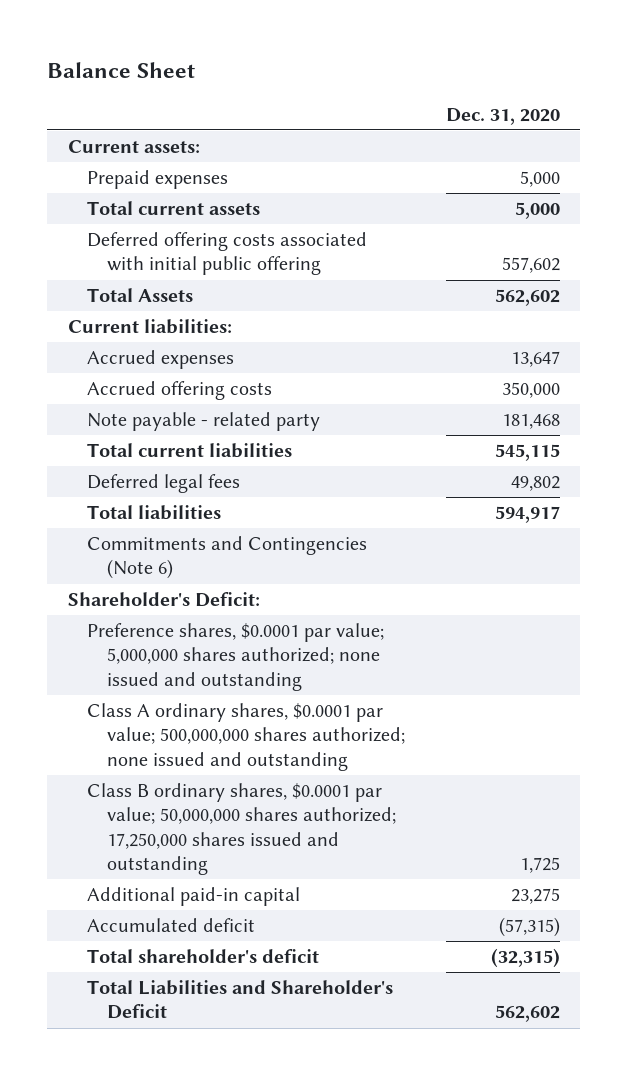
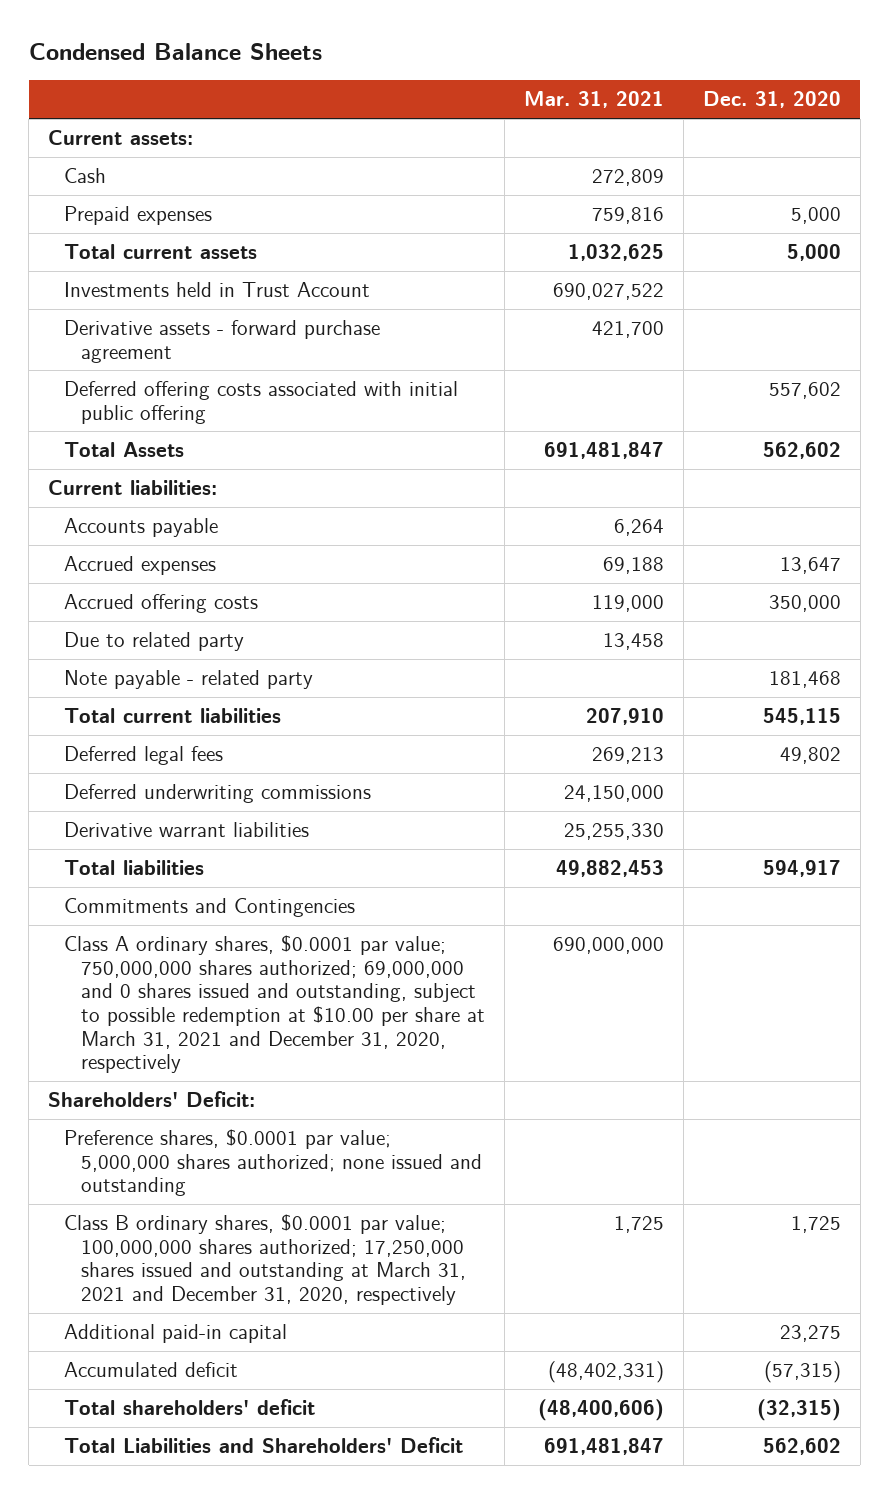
[47,62,196,79] Balance Sheet -> [28,43,322,61] Condensed Balance Sheets
none -> [523,91,664,109] Mar. 31, 2021
none -> [64,167,107,183] Cash
none -> [64,281,371,297] Investments held in Trust Account
none -> [64,319,381,363] Derivative assets - forward purchase agreement
none -> [64,517,219,537] Accounts payable
none -> [64,631,245,651] Due to related party
none -> [64,783,372,803] Deferred underwriting commissions
none -> [64,821,310,837] Derivative warrant liabilities
[87,536,368,580] Commitments and Contingencies (Note 6) -> [64,897,356,917] Commitments and Contingencies
none -> [64,934,485,1074] Class A ordinary shares, $0.0001 par value; 750,000,000 shares authorized; 69,000,000 and 0 shares issued and outstanding, subject to possible redemption at $10.00 per share at March 31, 2021 and December 31, 2020, respectively
[67,592,260,608] Shareholder's Deficit: -> [48,1090,256,1107] Shareholders' Deficit:
[87,703,405,771] Class A ordinary shares, $0.0001 par value; 500,000,000 shares authorized; none issued and outstanding -> none
[87,783,396,875] Class B ordinary shares, $0.0001 par value; 50,000,000 shares authorized; 17,250,000 shares issued and outstanding -> [64,1213,466,1306] Class B ordinary shares, $0.0001 par value; 100,000,000 shares authorized; 17,250,000 shares issued and outstanding at March 31, 2021 and December 31, 2020, respectively
[87,949,320,964] Total shareholder's deficit -> [64,1398,316,1415] Total shareholders' deficit
[87,980,394,1020] Total Liabilities and Shareholder's Deficit -> [64,1436,464,1453] Total Liabilities and Shareholders' Deficit

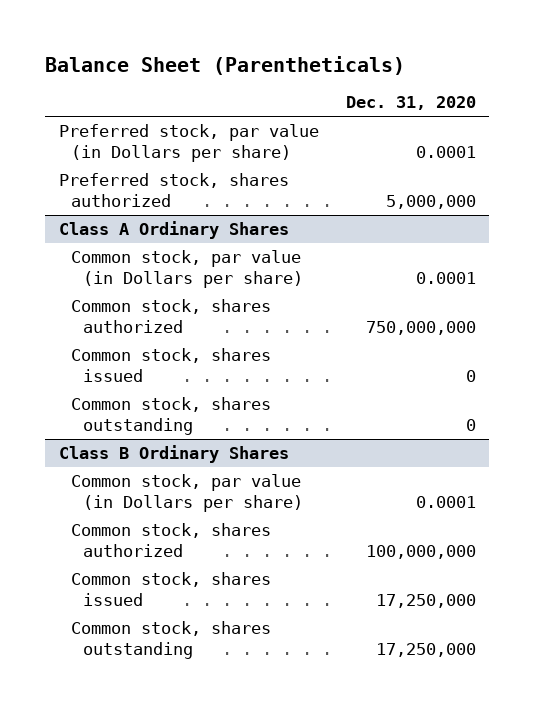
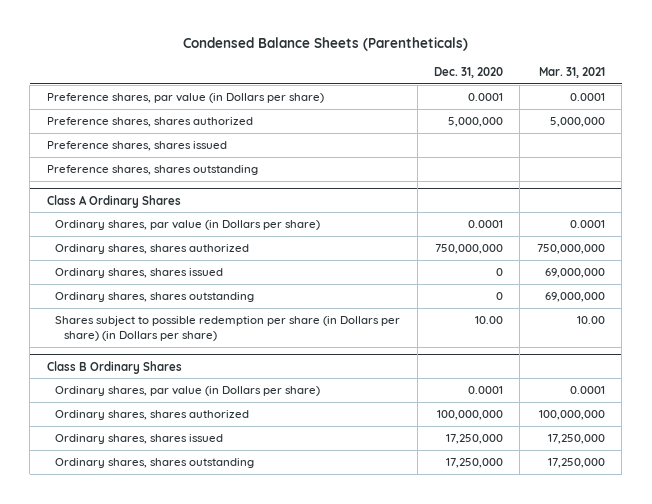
[45,55,406,75] Balance Sheet (Parentheticals) -> [182,37,468,52] Condensed Balance Sheets (Parentheticals)
none -> [538,66,605,78] Mar. 31, 2021
[58,124,319,163] Preferred stock, par value (in Dollars per share) -> [46,93,324,104] Preference shares, par value (in Dollars per share)
[58,173,289,208] Preferred stock, shares authorized -> [46,117,253,128] Preference shares, shares authorized
none -> [46,141,227,152] Preference shares, shares issued
none -> [46,165,258,176] Preference shares, shares outstanding
[70,250,303,289] Common stock, par value (in Dollars per share) -> [55,220,321,231] Ordinary shares, par value (in Dollars per share)
[70,299,271,334] Common stock, shares authorized -> [55,244,250,255] Ordinary shares, shares authorized
[70,348,271,383] Common stock, shares issued -> [55,268,224,279] Ordinary shares, shares issued
[70,397,271,436] Common stock, shares outstanding -> [55,292,255,303] Ordinary shares, shares outstanding
none -> [55,316,401,342] Shares subject to possible redemption per share (in Dollars per share) (in Dollars per share)
[70,474,303,513] Common stock, par value (in Dollars per share) -> [55,386,321,397] Ordinary shares, par value (in Dollars per share)
[70,523,271,558] Common stock, shares authorized -> [55,410,250,421] Ordinary shares, shares authorized
[70,572,271,607] Common stock, shares issued -> [55,434,224,445] Ordinary shares, shares issued
[70,621,271,660] Common stock, shares outstanding -> [55,458,255,469] Ordinary shares, shares outstanding

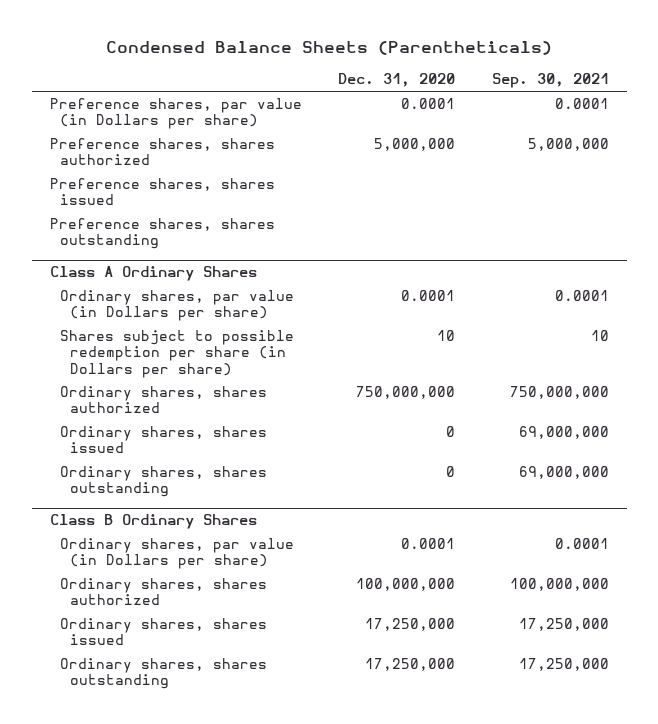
[538,66,605,78] Mar. 31, 2021 -> none
none -> [491,73,609,89] Sep. 30, 2021
none -> [60,330,295,378] Shares subject to possible redemption per share (in Dollars per share)
[55,316,401,342] Shares subject to possible redemption per share (in Dollars per share) (in Dollars per share) -> none

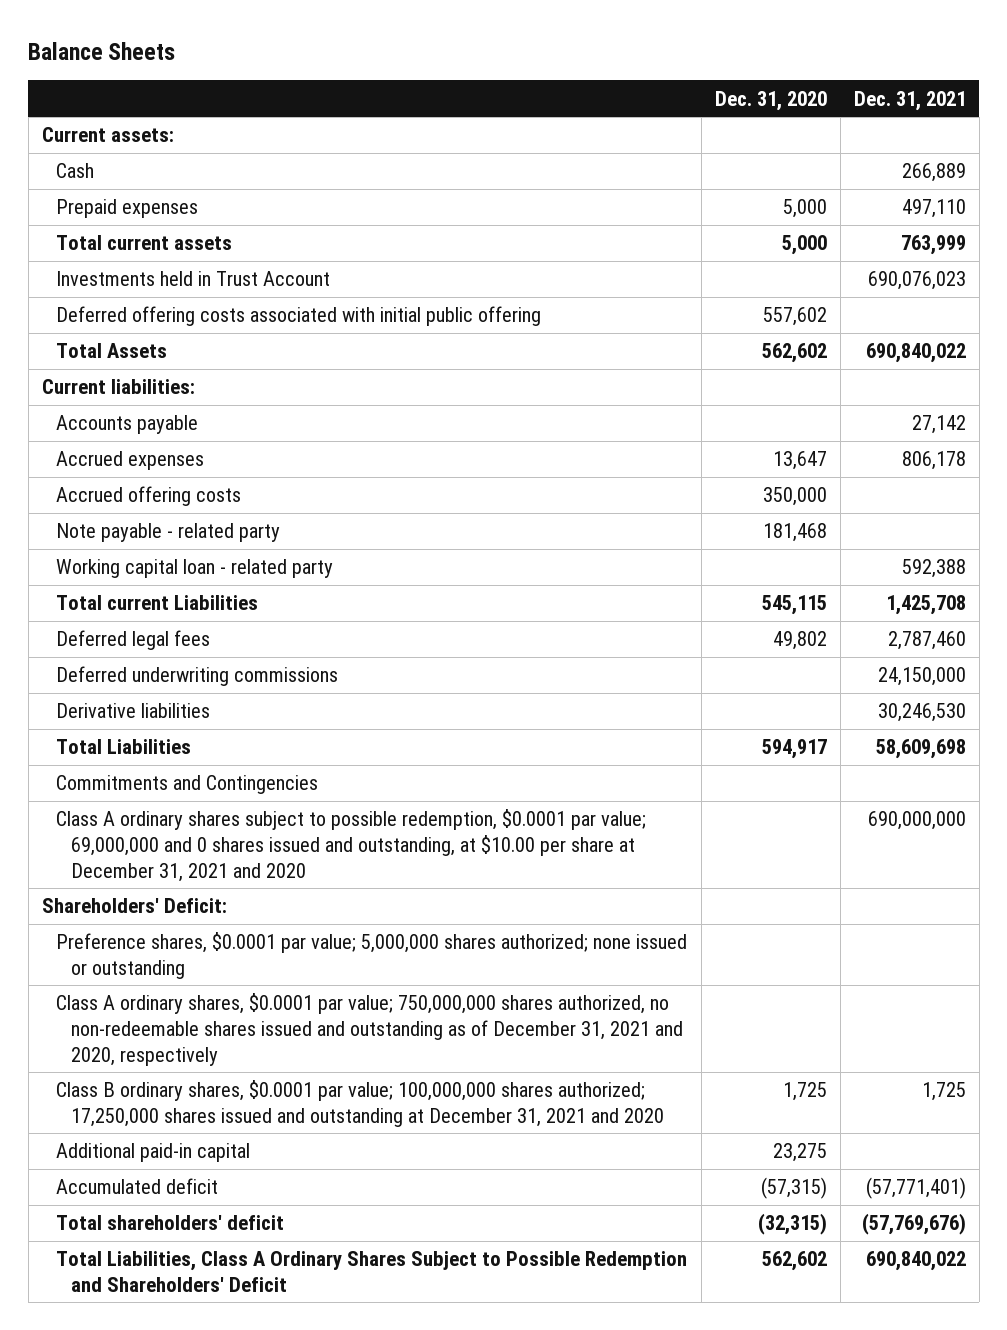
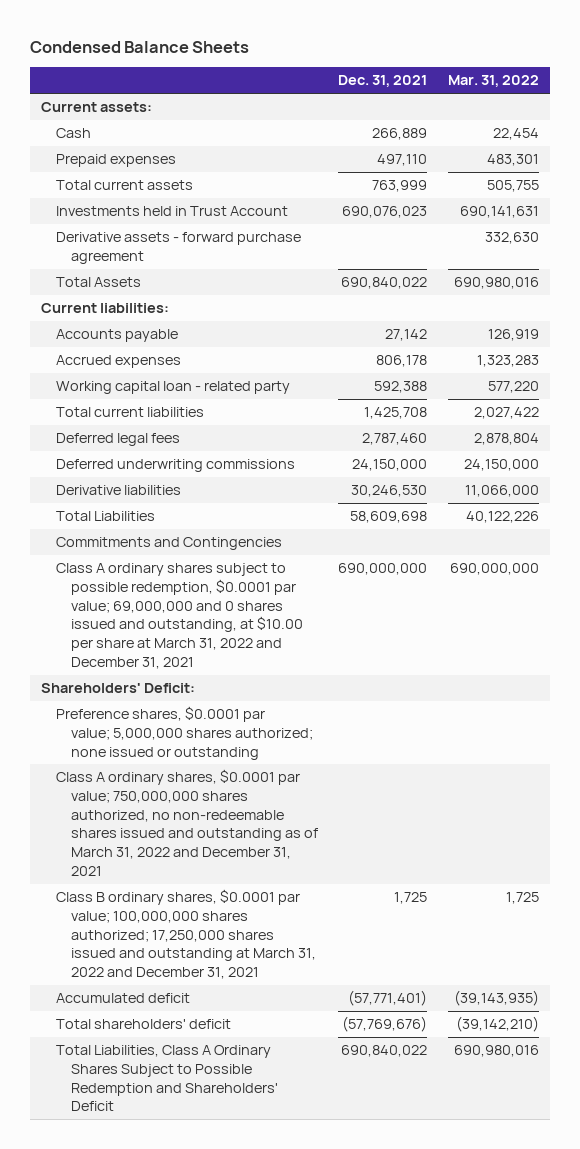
[28,41,176,60] Balance Sheets -> [30,40,250,53] Condensed Balance Sheets
[714,90,827,111] Dec. 31, 2020 -> none
none -> [448,75,540,88] Mar. 31, 2022
[56,306,542,327] Deferred offering costs associated with initial public offering -> [55,232,301,264] Derivative assets - forward purchase agreement
[56,486,242,507] Accrued offering costs -> none
[56,523,281,543] Note payable - related party -> none
[56,595,259,611] Total current Liabilities -> [55,407,204,418] Total current liabilities
[56,809,647,882] Class A ordinary shares subject to possible redemption, $0.0001 par value; 69,000,000 and 0 shares issued and outstanding, at $10.00 per share at December 31, 2021 and 2020 -> [55,563,303,669] Class A ordinary shares subject to possible redemption, $0.0001 par value; 69,000,000 and 0 shares issued and outstanding, at $10.00 per share at March 31, 2022 and December 31, 2021
[56,1143,251,1163] Additional paid-in capital -> none
[56,993,684,1066] Class A ordinary shares, $0.0001 par value; 750,000,000 shares authorized, no non-redeemable shares issued and outstanding as of December 31, 2021 and 2020, respectively -> [55,769,318,876] Class A ordinary shares, $0.0001 par value; 750,000,000 shares authorized, no non-redeemable shares issued and outstanding as of March 31, 2022 and December 31, 2021
[56,1080,665,1127] Class B ordinary shares, $0.0001 par value; 100,000,000 shares authorized; 17,250,000 shares issued and outstanding at December 31, 2021 and 2020 -> [55,889,316,980] Class B ordinary shares, $0.0001 par value; 100,000,000 shares authorized; 17,250,000 shares issued and outstanding at March 31, 2022 and December 31, 2021

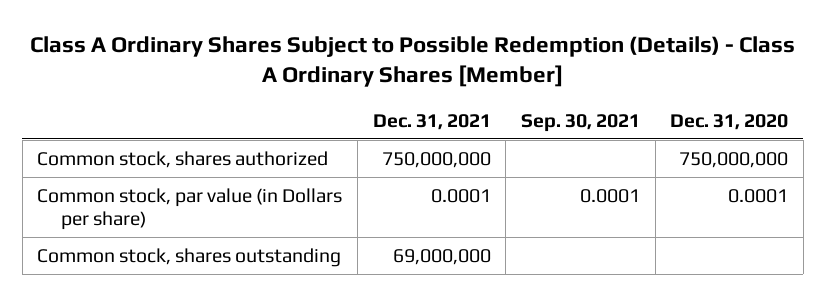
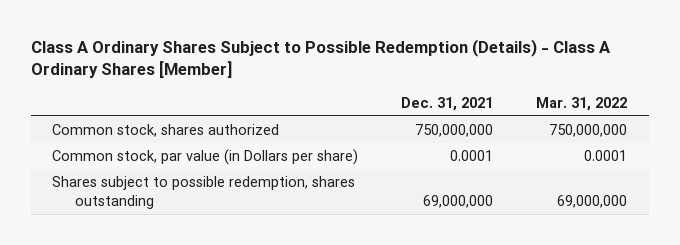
[520,113,640,132] Sep. 30, 2021 -> none
[670,113,789,130] Dec. 31, 2020 -> none
none -> [536,96,628,111] Mar. 31, 2022
[37,247,342,267] Common stock, shares outstanding -> none
none -> [52,176,356,209] Shares subject to possible redemption, shares outstanding

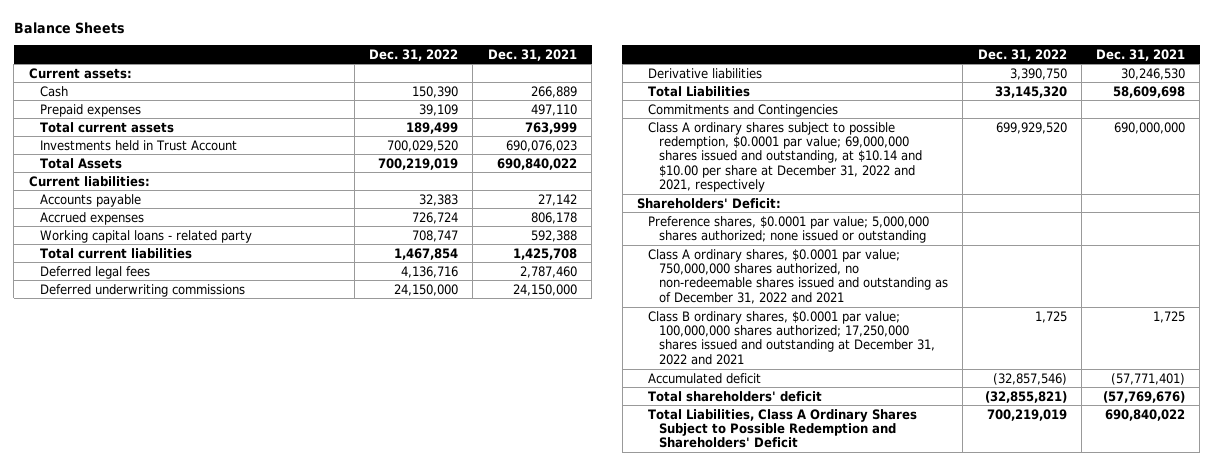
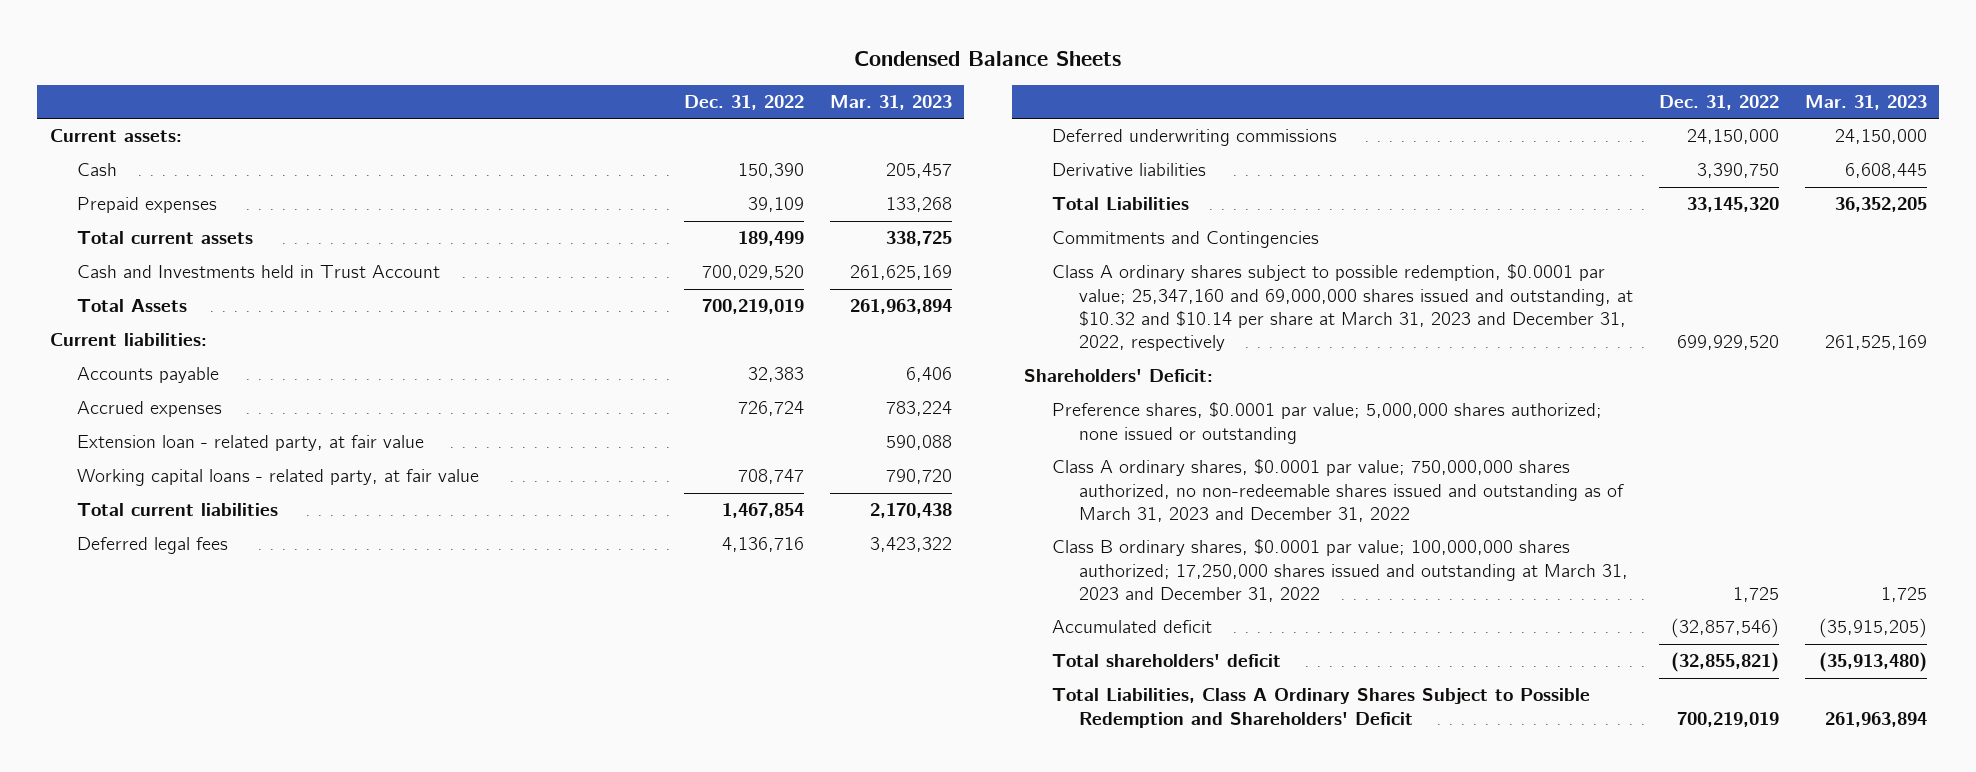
[13,21,125,34] Balance Sheets -> [854,50,1122,66] Condensed Balance Sheets
[487,48,577,61] Dec. 31, 2021 -> none
none -> [829,95,952,111] Mar. 31, 2023
[39,139,237,151] Investments held in Trust Account -> [76,265,440,279] Cash and Investments held in Trust Account
none -> [76,435,424,452] Extension loan - related party, at fair value
[39,229,252,243] Working capital loans - related party -> [76,469,479,487] Working capital loans - related party, at fair value
[648,121,923,193] Class A ordinary shares subject to possible redemption, $0.0001 par value; 69,000,000 shares issued and outstanding, at $10.14 and $10.00 per share at December 31, 2022 and 2021, respectively -> [1051,264,1634,352] Class A ordinary shares subject to possible redemption, $0.0001 par value; 25,347,160 and 69,000,000 shares issued and outstanding, at $10.32 and $10.14 per share at March 31, 2023 and December 31, 2022, respectively
[648,248,949,304] Class A ordinary shares, $0.0001 par value; 750,000,000 shares authorized, no non-redeemable shares issued and outstanding as of December 31, 2022 and 2021 -> [1051,459,1625,522] Class A ordinary shares, $0.0001 par value; 750,000,000 shares authorized, no non-redeemable shares issued and outstanding as of March 31, 2023 and December 31, 2022
[648,310,936,365] Class B ordinary shares, $0.0001 par value; 100,000,000 shares authorized; 17,250,000 shares issued and outstanding at December 31, 2022 and 2021 -> [1051,539,1629,602] Class B ordinary shares, $0.0001 par value; 100,000,000 shares authorized; 17,250,000 shares issued and outstanding at March 31, 2023 and December 31, 2022

